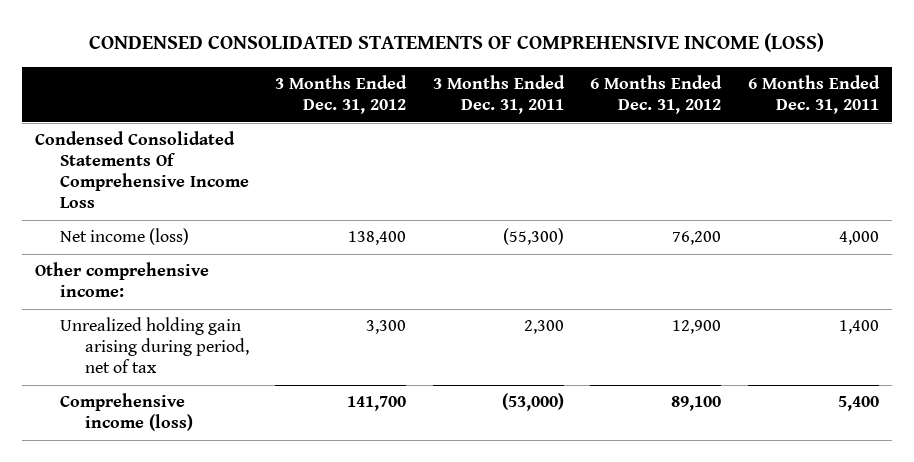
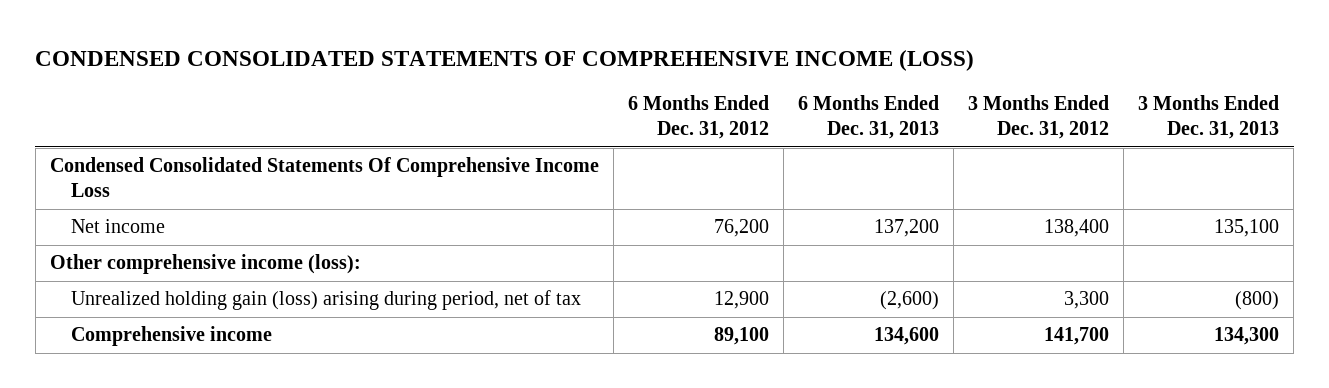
[432,75,565,115] 3 Months Ended Dec. 31, 2011 -> none
[747,75,880,115] 6 Months Ended Dec. 31, 2011 -> none
none -> [798,95,940,140] 6 Months Ended Dec. 31, 2013
none -> [1138,95,1280,140] 3 Months Ended Dec. 31, 2013
[59,228,189,246] Net income (loss) -> [70,219,165,234] Net income
[35,262,210,298] Other comprehensive income: -> [49,254,361,275] Other comprehensive income (loss):
[59,317,249,374] Unrealized holding gain arising during period, net of tax -> [70,290,581,311] Unrealized holding gain (loss) arising during period, net of tax
[59,393,193,432] Comprehensive income (loss) -> [70,326,272,347] Comprehensive income

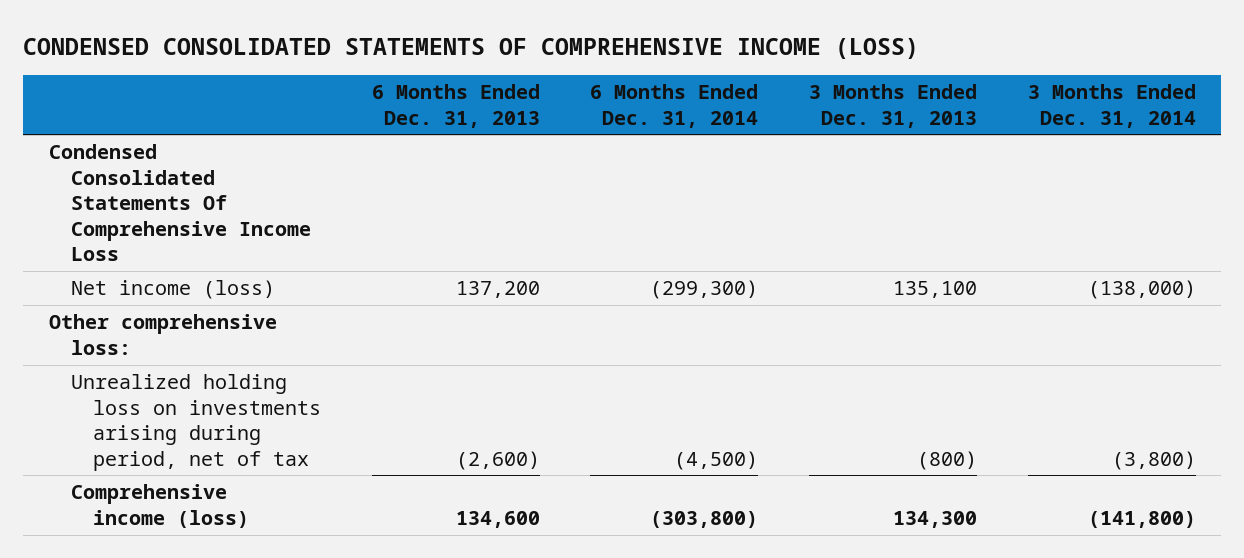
[628,95,770,140] 6 Months Ended Dec. 31, 2012 -> none
[968,95,1110,140] 3 Months Ended Dec. 31, 2012 -> none
none -> [590,84,759,128] 6 Months Ended Dec. 31, 2014
none -> [1027,84,1196,128] 3 Months Ended Dec. 31, 2014
[70,219,165,234] Net income -> [70,280,275,300] Net income (loss)
[49,254,361,275] Other comprehensive income (loss): -> [48,314,277,355] Other comprehensive loss:
[70,290,581,311] Unrealized holding gain (loss) arising during period, net of tax -> [70,374,321,471] Unrealized holding loss on investments arising during period, net of tax
[70,326,272,347] Comprehensive income -> [70,484,249,528] Comprehensive income (loss)

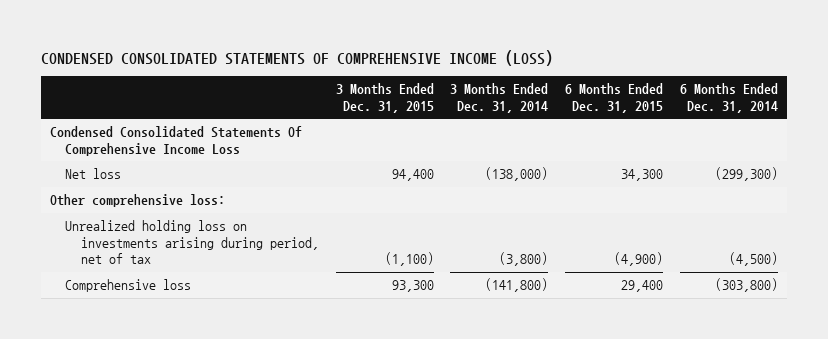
[371,84,540,128] 6 Months Ended Dec. 31, 2013 -> none
[808,84,977,128] 3 Months Ended Dec. 31, 2013 -> none
none -> [335,83,434,113] 3 Months Ended Dec. 31, 2015
none -> [565,83,664,113] 6 Months Ended Dec. 31, 2015
[70,280,275,300] Net income (loss) -> [65,168,122,180] Net loss
[70,484,249,528] Comprehensive income (loss) -> [65,279,192,293] Comprehensive loss

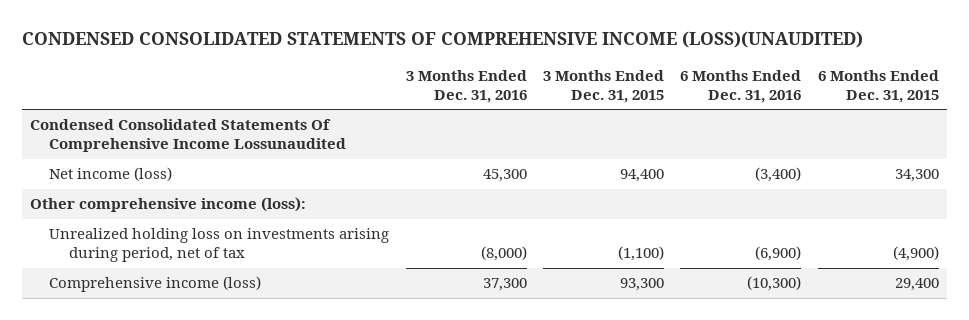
[41,49,554,66] CONDENSED CONSOLIDATED STATEMENTS OF COMPREHENSIVE INCOME (LOSS) -> [22,31,864,49] CONDENSED CONSOLIDATED STATEMENTS OF COMPREHENSIVE INCOME (LOSS)(UNAUDITED)
[450,83,549,113] 3 Months Ended Dec. 31, 2014 -> none
[680,83,779,113] 6 Months Ended Dec. 31, 2014 -> none
none -> [405,69,527,103] 3 Months Ended Dec. 31, 2016
none -> [680,69,802,103] 6 Months Ended Dec. 31, 2016
[49,126,302,156] Condensed Consolidated Statements Of Comprehensive Income Loss -> [30,119,347,153] Condensed Consolidated Statements Of Comprehensive Income Lossunaudited
[65,168,122,180] Net loss -> [49,167,173,182] Net income (loss)
[49,194,225,208] Other comprehensive loss: -> [30,197,307,213] Other comprehensive income (loss):
[65,279,192,293] Comprehensive loss -> [49,276,262,293] Comprehensive income (loss)

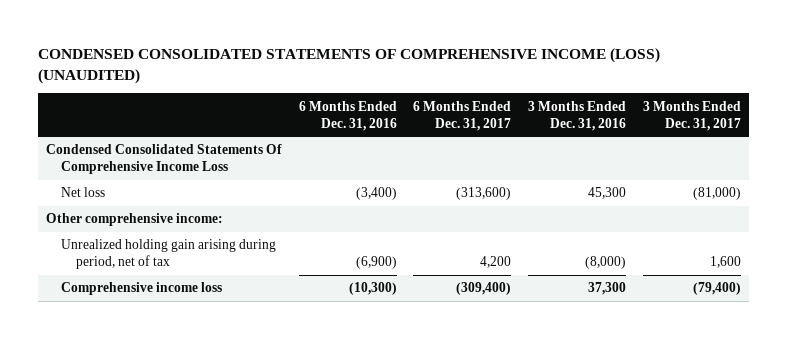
[22,31,864,49] CONDENSED CONSOLIDATED STATEMENTS OF COMPREHENSIVE INCOME (LOSS)(UNAUDITED) -> [37,47,660,84] CONDENSED CONSOLIDATED STATEMENTS OF COMPREHENSIVE INCOME (LOSS) (UNAUDITED)
[543,69,665,103] 3 Months Ended Dec. 31, 2015 -> none
[817,69,939,103] 6 Months Ended Dec. 31, 2015 -> none
none -> [413,100,512,131] 6 Months Ended Dec. 31, 2017
none -> [642,100,741,131] 3 Months Ended Dec. 31, 2017
[30,119,347,153] Condensed Consolidated Statements Of Comprehensive Income Lossunaudited -> [46,144,283,175] Condensed Consolidated Statements Of Comprehensive Income Loss
[49,167,173,182] Net income (loss) -> [61,187,106,198] Net loss
[30,197,307,213] Other comprehensive income (loss): -> [46,213,224,227] Other comprehensive income:
[49,228,390,263] Unrealized holding loss on investments arising during period, net of tax -> [61,239,277,270] Unrealized holding gain arising during period, net of tax
[49,276,262,293] Comprehensive income (loss) -> [61,282,223,296] Comprehensive income loss

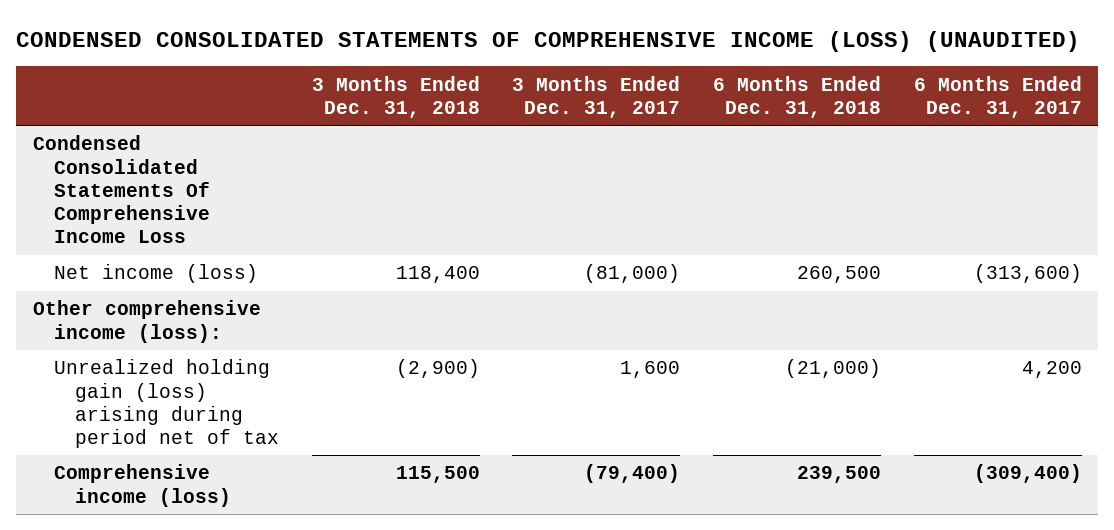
[298,100,397,131] 6 Months Ended Dec. 31, 2016 -> none
[527,100,626,131] 3 Months Ended Dec. 31, 2016 -> none
none -> [311,75,480,118] 3 Months Ended Dec. 31, 2018
none -> [712,75,881,118] 6 Months Ended Dec. 31, 2018
[61,187,106,198] Net loss -> [53,264,258,284] Net income (loss)
[46,213,224,227] Other comprehensive income: -> [32,300,261,343] Other comprehensive income (loss):
[61,239,277,270] Unrealized holding gain arising during period, net of tax -> [53,359,279,449] Unrealized holding gain (loss) arising during period net of tax
[61,282,223,296] Comprehensive income loss -> [53,464,231,507] Comprehensive income (loss)

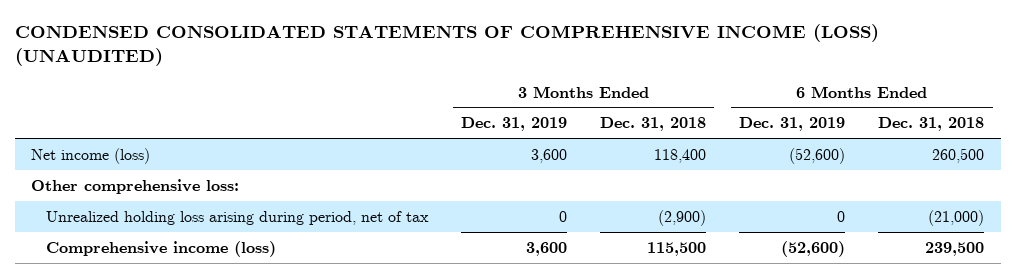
[512,75,681,118] 3 Months Ended Dec. 31, 2017 -> none
[913,75,1082,118] 6 Months Ended Dec. 31, 2017 -> none
none -> [460,117,567,132] Dec. 31, 2019
none -> [739,117,846,132] Dec. 31, 2019
[32,135,210,244] Condensed Consolidated Statements Of Comprehensive Income Loss -> none
[32,300,261,343] Other comprehensive income (loss): -> [31,178,240,194] Other comprehensive loss:
[53,359,279,449] Unrealized holding gain (loss) arising during period net of tax -> [45,210,429,225] Unrealized holding loss arising during period, net of tax

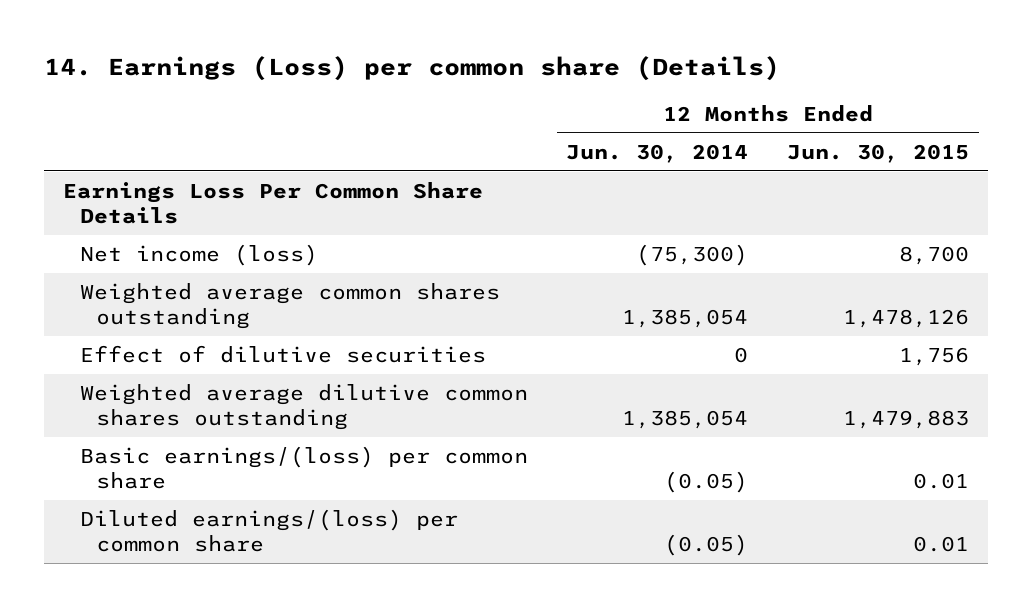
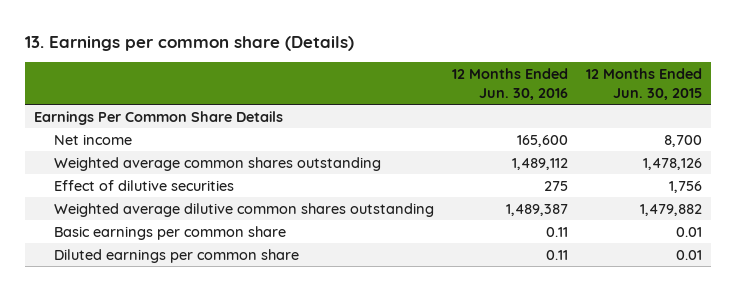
[44,56,781,82] 14. Earnings (Loss) per common share (Details) -> [24,35,354,51] 13. Earnings per common share (Details)
[566,143,749,163] Jun. 30, 2014 -> none
none -> [452,68,569,100] 12 Months Ended Jun. 30, 2016
[63,181,484,225] Earnings Loss Per Common Share Details -> [33,110,283,125] Earnings Per Common Share Details
[79,243,318,266] Net income (loss) -> [54,133,133,145] Net income
[843,410,970,430] 1,479,883 -> [640,203,703,216] 1,479,882
[79,445,528,490] Basic earnings/(loss) per common share -> [54,225,287,240] Basic earnings per common share
[79,508,458,553] Diluted earnings/(loss) per common share -> [54,248,300,263] Diluted earnings per common share

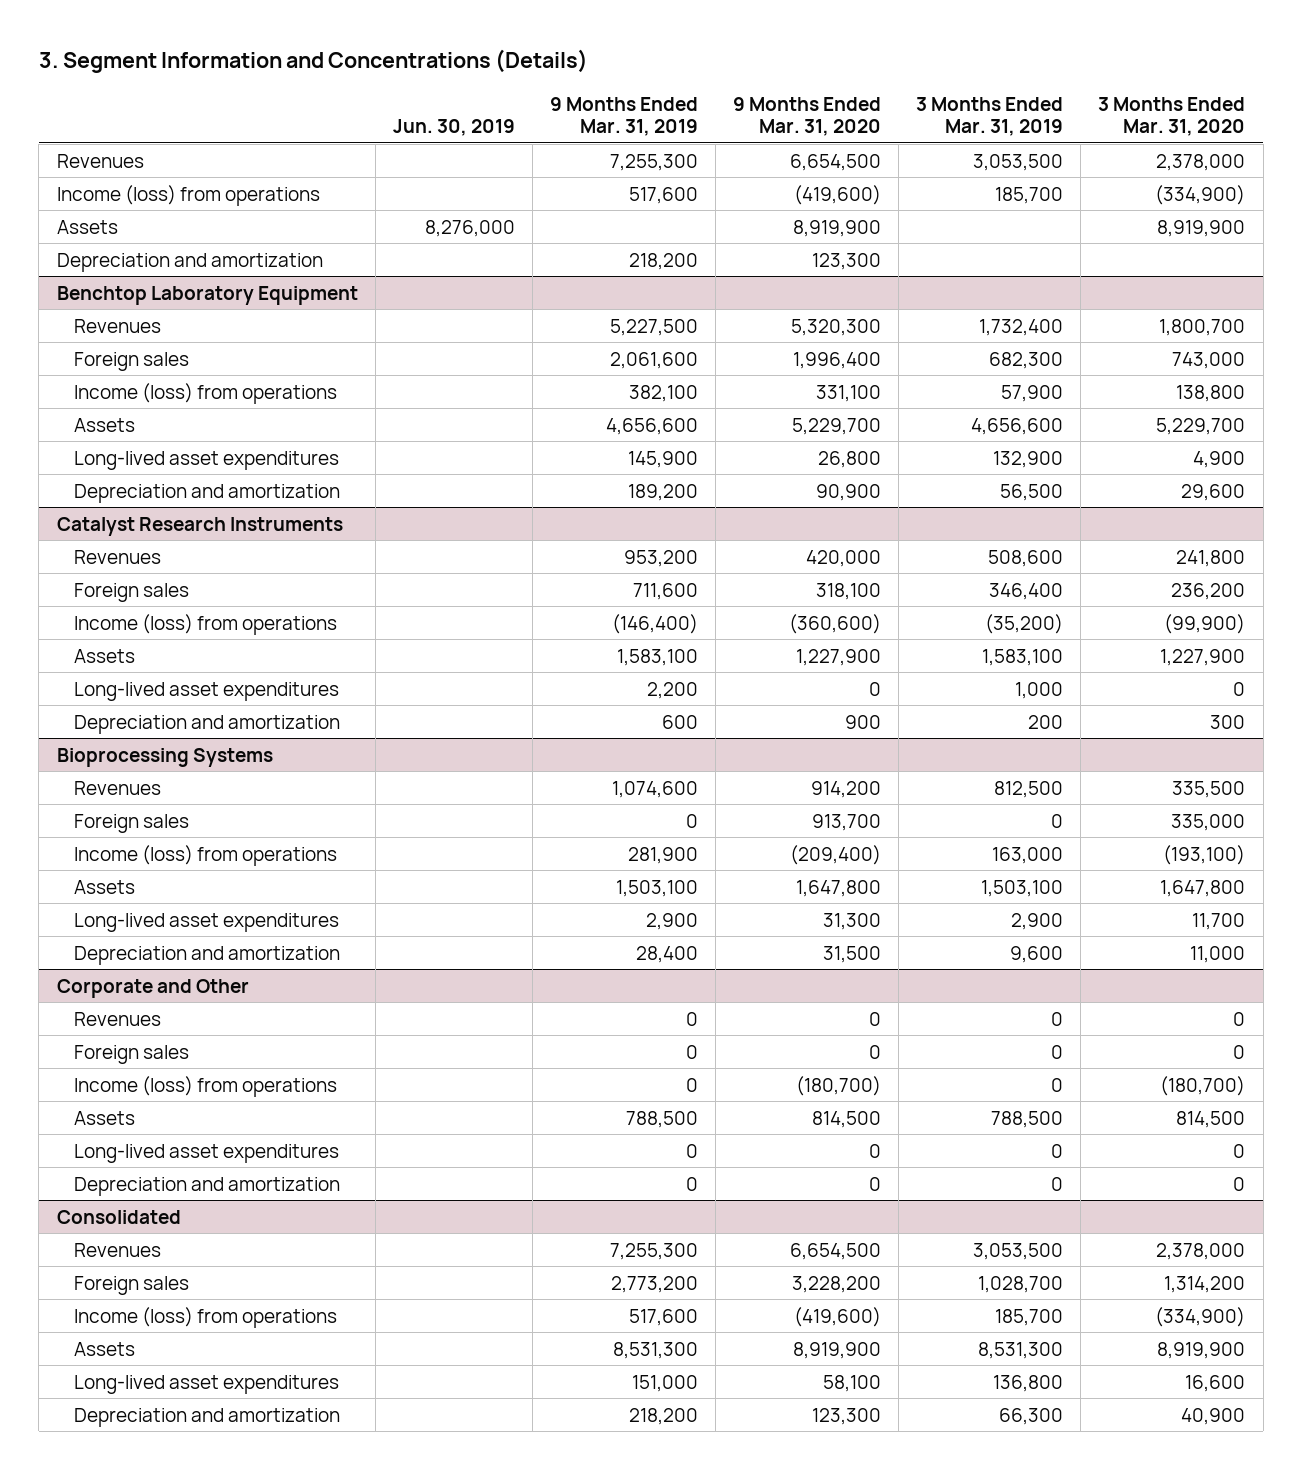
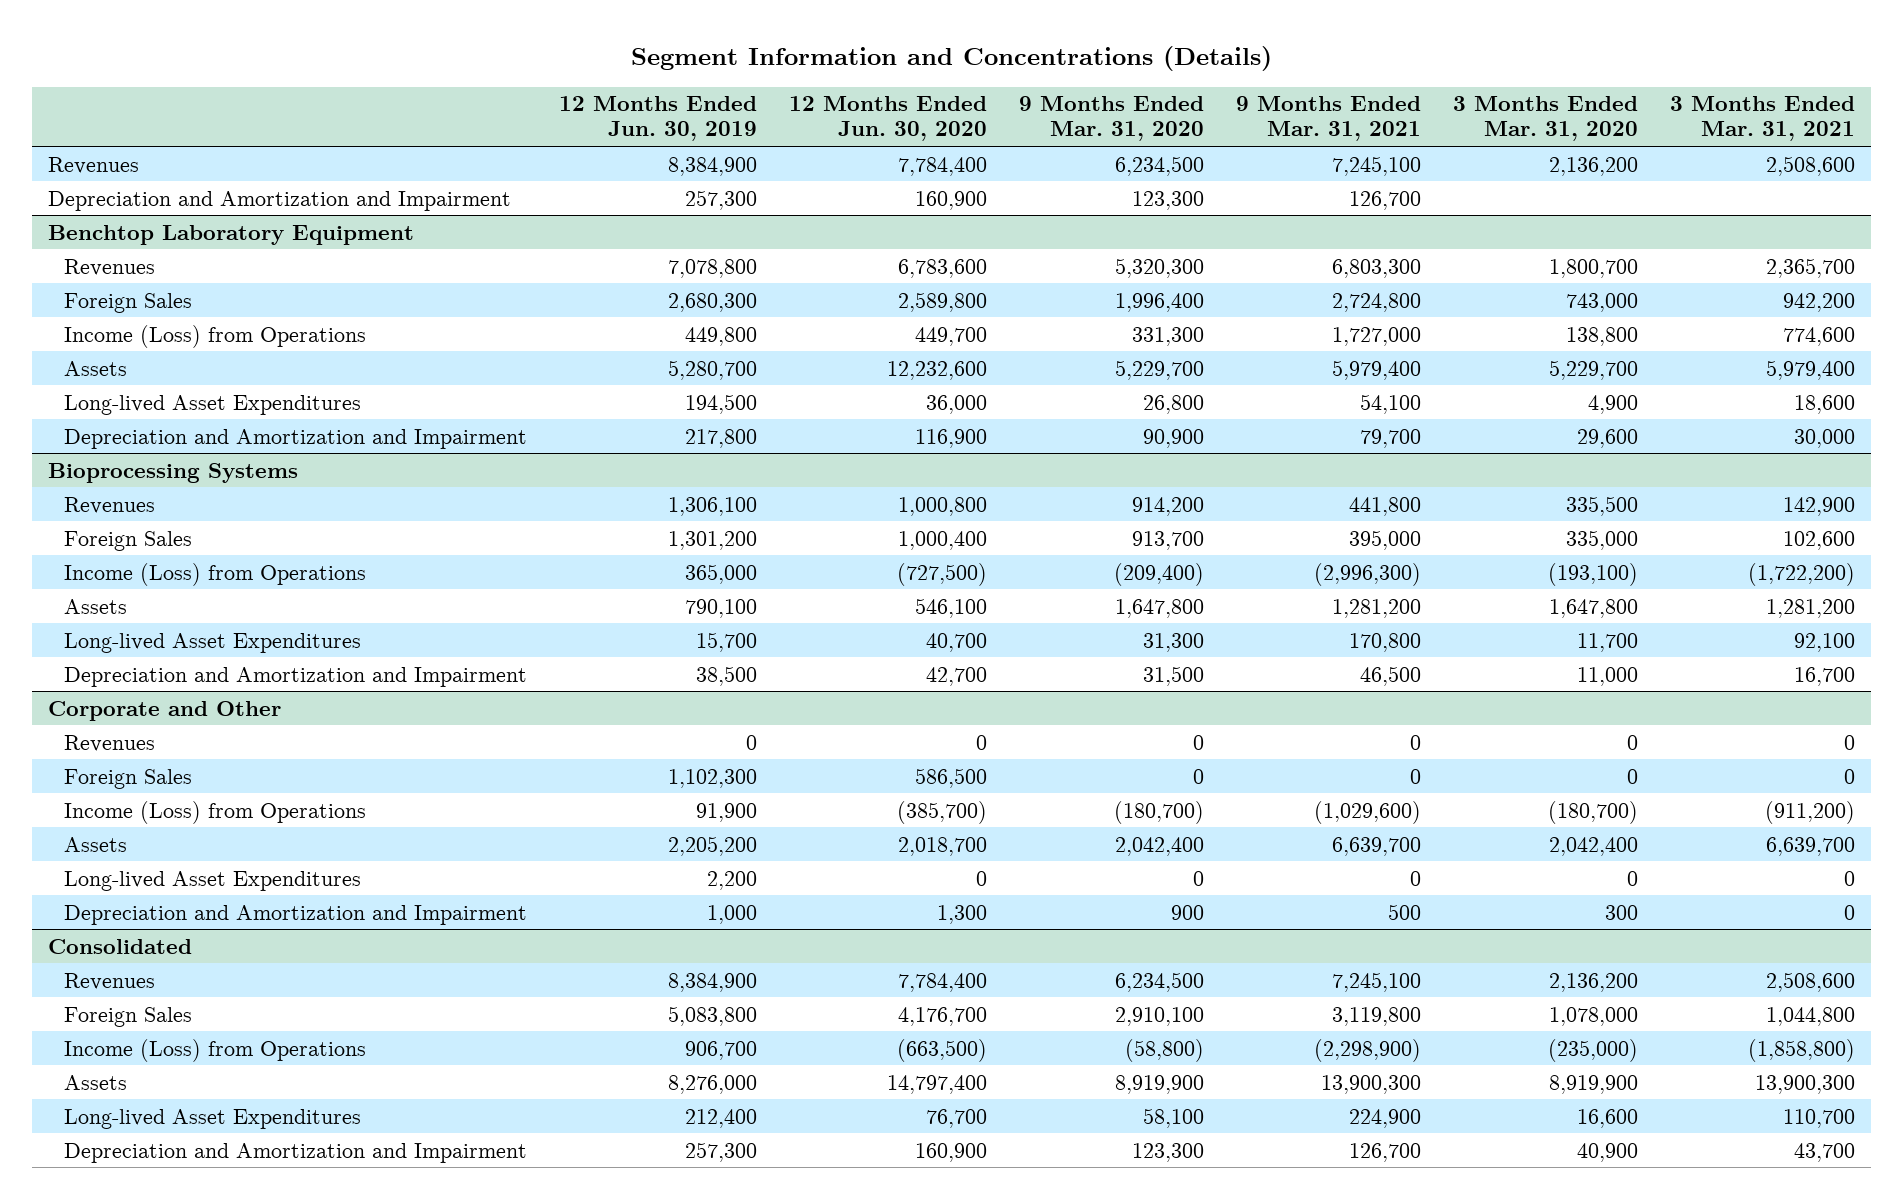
[38,49,588,74] 3. Segment Information and Concentrations (Details) -> [630,46,1272,72] Segment Information and Concentrations (Details)
[392,118,515,136] Jun. 30, 2019 -> none
[549,96,698,136] 9 Months Ended Mar. 31, 2019 -> none
[916,96,1064,136] 3 Months Ended Mar. 31, 2019 -> none
none -> [558,96,757,142] 12 Months Ended Jun. 30, 2019
none -> [788,96,987,142] 12 Months Ended Jun. 30, 2020
none -> [1236,96,1422,142] 9 Months Ended Mar. 31, 2021
none -> [1670,96,1856,142] 3 Months Ended Mar. 31, 2021
[56,184,320,206] Income (loss) from operations -> none
[56,219,118,234] Assets -> none
[790,153,882,171] 6,654,500 -> [1115,155,1205,176] 6,234,500
[1156,153,1246,171] 2,378,000 -> [1549,156,1639,176] 2,136,200
[56,252,323,272] Depreciation and amortization -> [47,190,511,211] Depreciation and Amortization and Impairment
[73,351,189,371] Foreign sales -> [63,292,192,313] Foreign Sales
[73,382,337,404] Income (loss) from operations -> [63,324,366,348] Income (Loss) from Operations
[816,384,882,402] 331,100 -> [1132,326,1205,346] 331,300
[56,516,343,536] Catalyst Research Instruments -> none
[73,549,161,564] Revenues -> none
[73,582,189,602] Foreign sales -> none
[73,613,337,635] Income (loss) from operations -> none
[73,648,135,663] Assets -> none
[73,681,339,701] Long-lived asset expenditures -> none
[73,714,340,734] Depreciation and amortization -> none
[73,450,339,470] Long-lived asset expenditures -> [63,394,361,415] Long-lived Asset Expenditures
[73,483,340,503] Depreciation and amortization -> [63,428,527,449] Depreciation and Amortization and Impairment
[73,813,189,833] Foreign sales -> [63,530,192,551] Foreign Sales
[73,844,337,866] Income (loss) from operations -> [63,562,366,586] Income (Loss) from Operations
[73,912,339,932] Long-lived asset expenditures -> [63,632,361,653] Long-lived Asset Expenditures
[73,945,340,965] Depreciation and amortization -> [63,666,527,687] Depreciation and Amortization and Impairment
[73,1044,189,1064] Foreign sales -> [63,768,192,789] Foreign Sales
[73,1075,337,1097] Income (loss) from operations -> [63,800,366,824] Income (Loss) from Operations
[812,1110,882,1128] 814,500 -> [1115,836,1205,856] 2,042,400
[1176,1110,1246,1128] 814,500 -> [1549,836,1639,856] 2,042,400
[73,1143,339,1163] Long-lived asset expenditures -> [63,870,361,891] Long-lived Asset Expenditures
[73,1176,340,1196] Depreciation and amortization -> [63,904,527,925] Depreciation and Amortization and Impairment
[869,1176,882,1191] 0 -> [1171,904,1205,920] 900
[1233,1176,1246,1191] 0 -> [1605,904,1639,920] 300
[790,1242,882,1260] 6,654,500 -> [1115,971,1205,992] 6,234,500
[1156,1242,1246,1260] 2,378,000 -> [1549,972,1639,992] 2,136,200
[73,1275,189,1295] Foreign sales -> [63,1006,192,1027] Foreign Sales
[792,1275,882,1293] 3,228,200 -> [1115,1006,1205,1026] 2,910,100
[1164,1275,1246,1293] 1,314,200 -> [1549,1006,1639,1026] 1,078,000
[73,1306,337,1328] Income (loss) from operations -> [63,1038,366,1062] Income (Loss) from Operations
[794,1306,882,1327] (419,600) -> [1125,1038,1205,1062] (58,800)
[1155,1306,1246,1327] (334,900) -> [1548,1038,1639,1062] (235,000)
[73,1374,339,1394] Long-lived asset expenditures -> [63,1108,361,1129] Long-lived Asset Expenditures
[73,1407,340,1427] Depreciation and amortization -> [63,1142,527,1163] Depreciation and Amortization and Impairment

